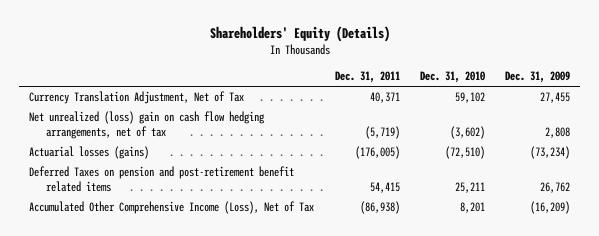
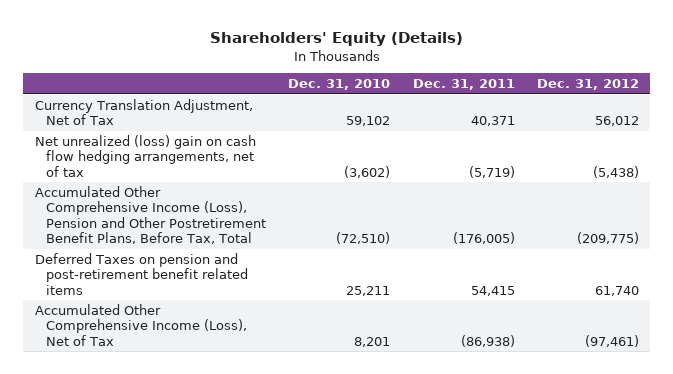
[505,71,571,84] Dec. 31, 2009 -> none
none -> [536,79,639,91] Dec. 31, 2012
[29,146,150,160] Actuarial losses (gains) -> [34,185,266,245] Accumulated Other Comprehensive Income (Loss), Pension and Other Postretirement Benefit Plans, Before Tax, Total

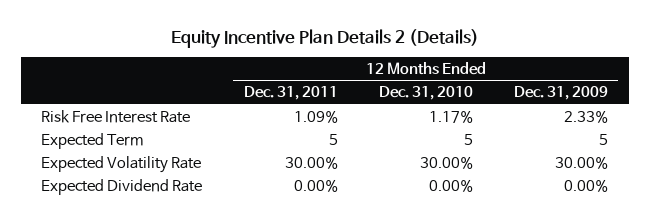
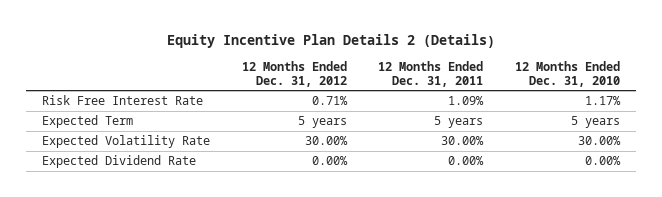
[513,86,608,101] Dec. 31, 2009 -> none
none -> [241,60,347,87] 12 Months Ended Dec. 31, 2012
[328,133,338,145] 5 -> [434,116,484,129] 5 years
[463,133,473,145] 5 -> [570,116,620,129] 5 years

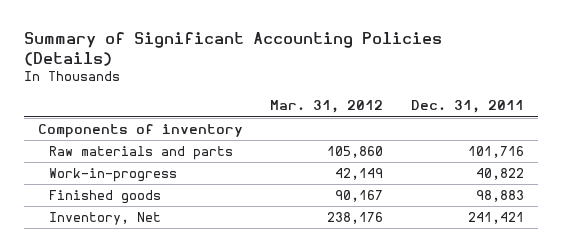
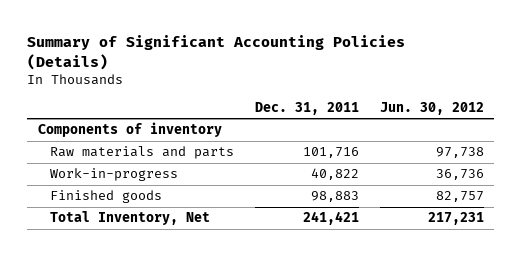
[270,100,384,114] Mar. 31, 2012 -> none
none -> [379,102,484,116] Jun. 30, 2012
[49,212,162,226] Inventory, Net -> [49,211,210,226] Total Inventory, Net

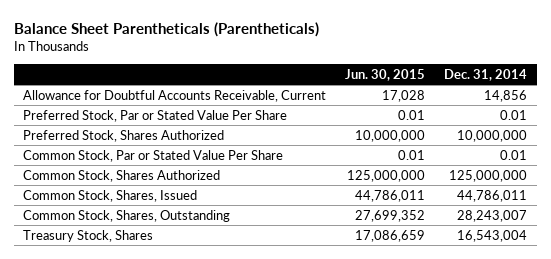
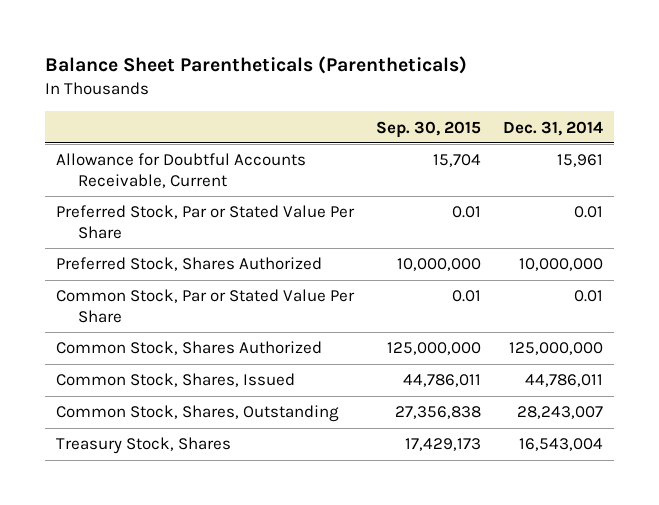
[345,68,426,81] Jun. 30, 2015 -> none
none -> [376,120,482,138] Sep. 30, 2015
[484,89,528,102] 14,856 -> [557,154,604,168] 15,961

